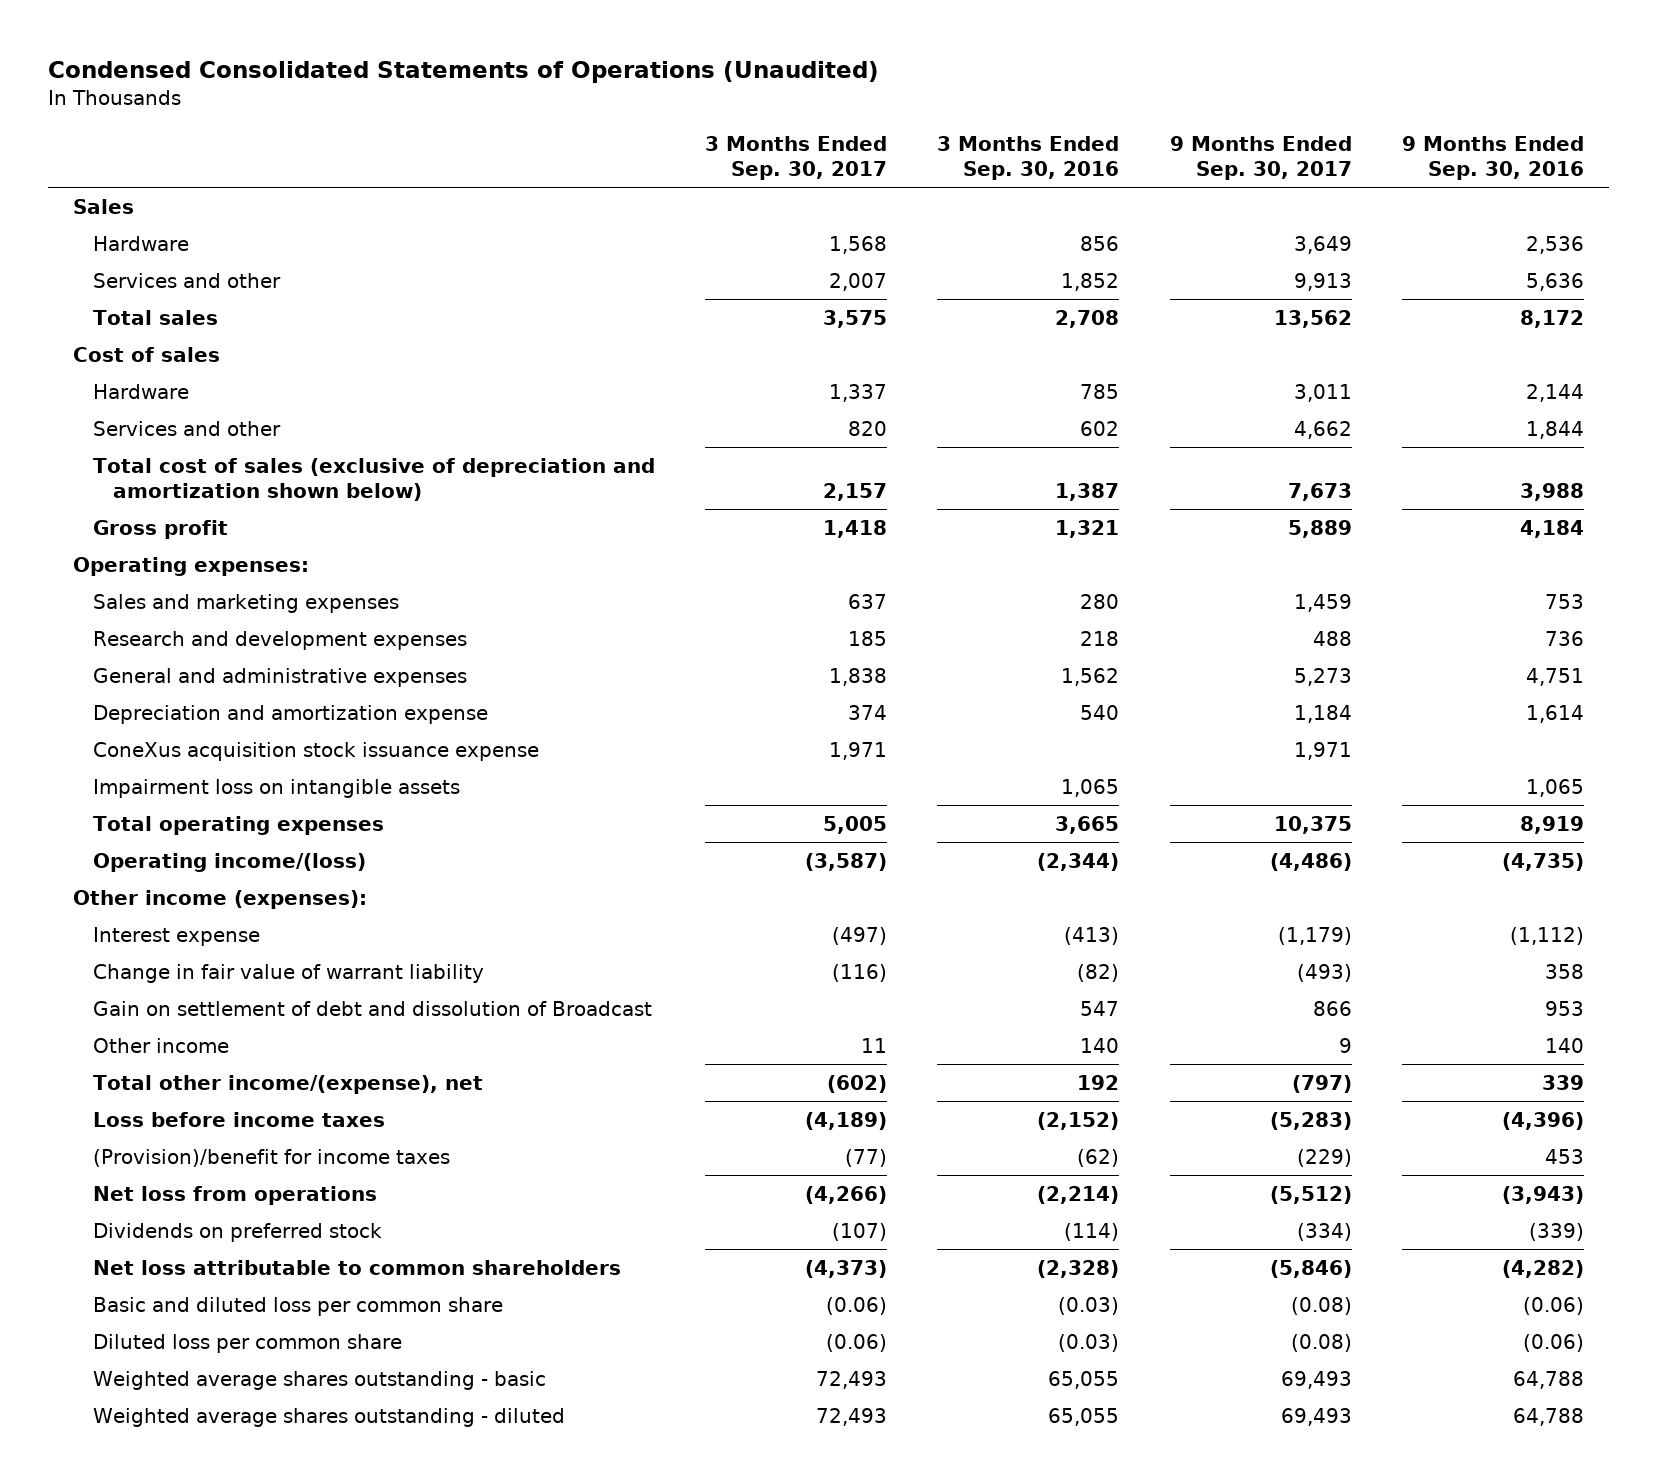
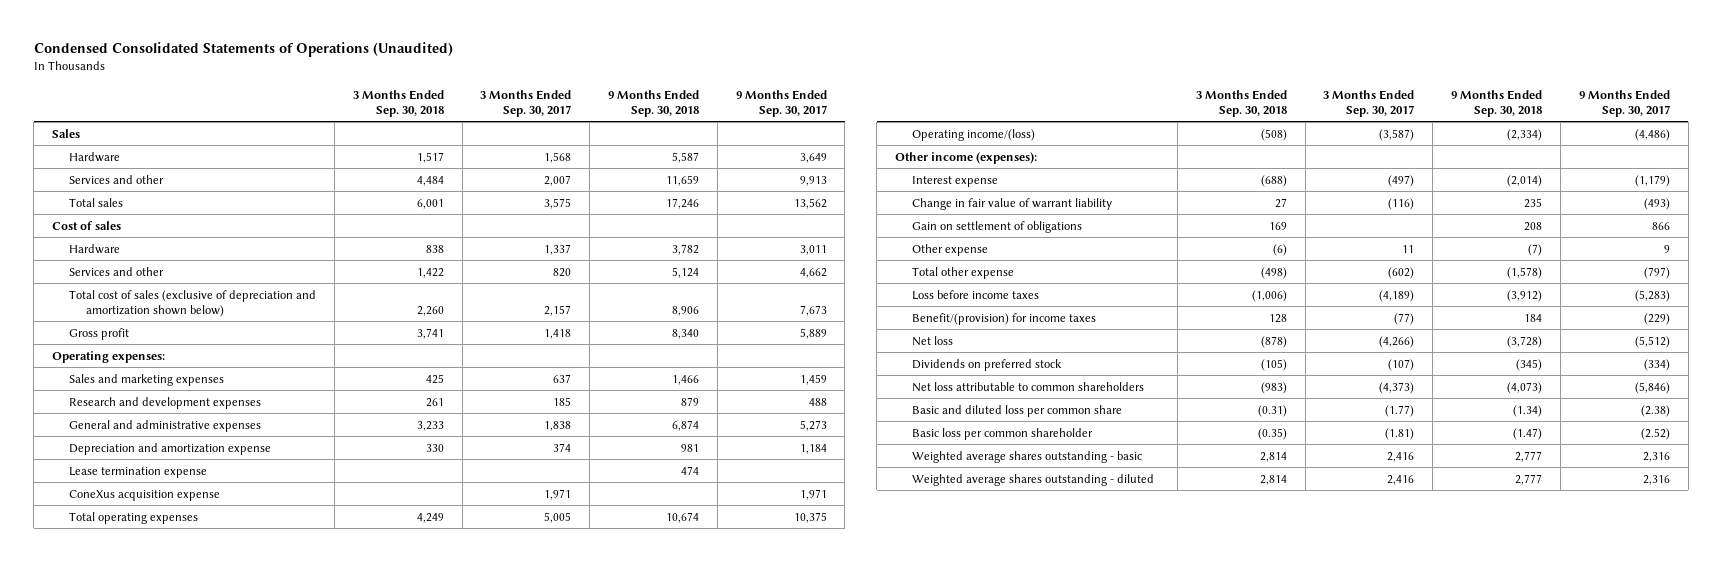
[937,135,1120,180] 3 Months Ended Sep. 30, 2016 -> none
[1401,135,1584,180] 9 Months Ended Sep. 30, 2016 -> none
none -> [352,89,444,117] 3 Months Ended Sep. 30, 2018
none -> [607,89,699,117] 9 Months Ended Sep. 30, 2018
[92,778,460,798] Impairment loss on intangible assets -> none
none -> [69,466,208,478] Lease termination expense
[92,741,539,761] ConeXus acquisition stock issuance expense -> [69,489,221,501] ConeXus acquisition expense
[92,1000,652,1016] Gain on settlement of debt and dissolution of Broadcast -> [912,220,1083,233] Gain on settlement of obligations
[92,1037,229,1053] Other income -> [912,243,989,256] Other expense
[92,1074,483,1094] Total other income/(expense), net -> [912,266,1015,279] Total other expense
[92,1148,450,1167] (Provision)/benefit for income taxes -> [912,312,1097,325] Benefit/(provision) for income taxes
[92,1185,377,1205] Net loss from operations -> [912,335,954,346] Net loss
[92,1333,402,1353] Diluted loss per common share -> none
[826,1296,888,1315] (0.06) -> [1385,404,1415,417] (1.77)
[1290,1296,1352,1315] (0.08) -> [1640,404,1670,417] (2.38)
none -> [912,427,1094,440] Basic loss per common shareholder
[816,1370,888,1389] 72,493 -> [1387,451,1415,462] 2,416
[1280,1370,1352,1389] 69,493 -> [1642,451,1670,462] 2,316
[816,1407,888,1426] 72,493 -> [1387,474,1415,485] 2,416
[1280,1407,1352,1426] 69,493 -> [1642,474,1670,485] 2,316

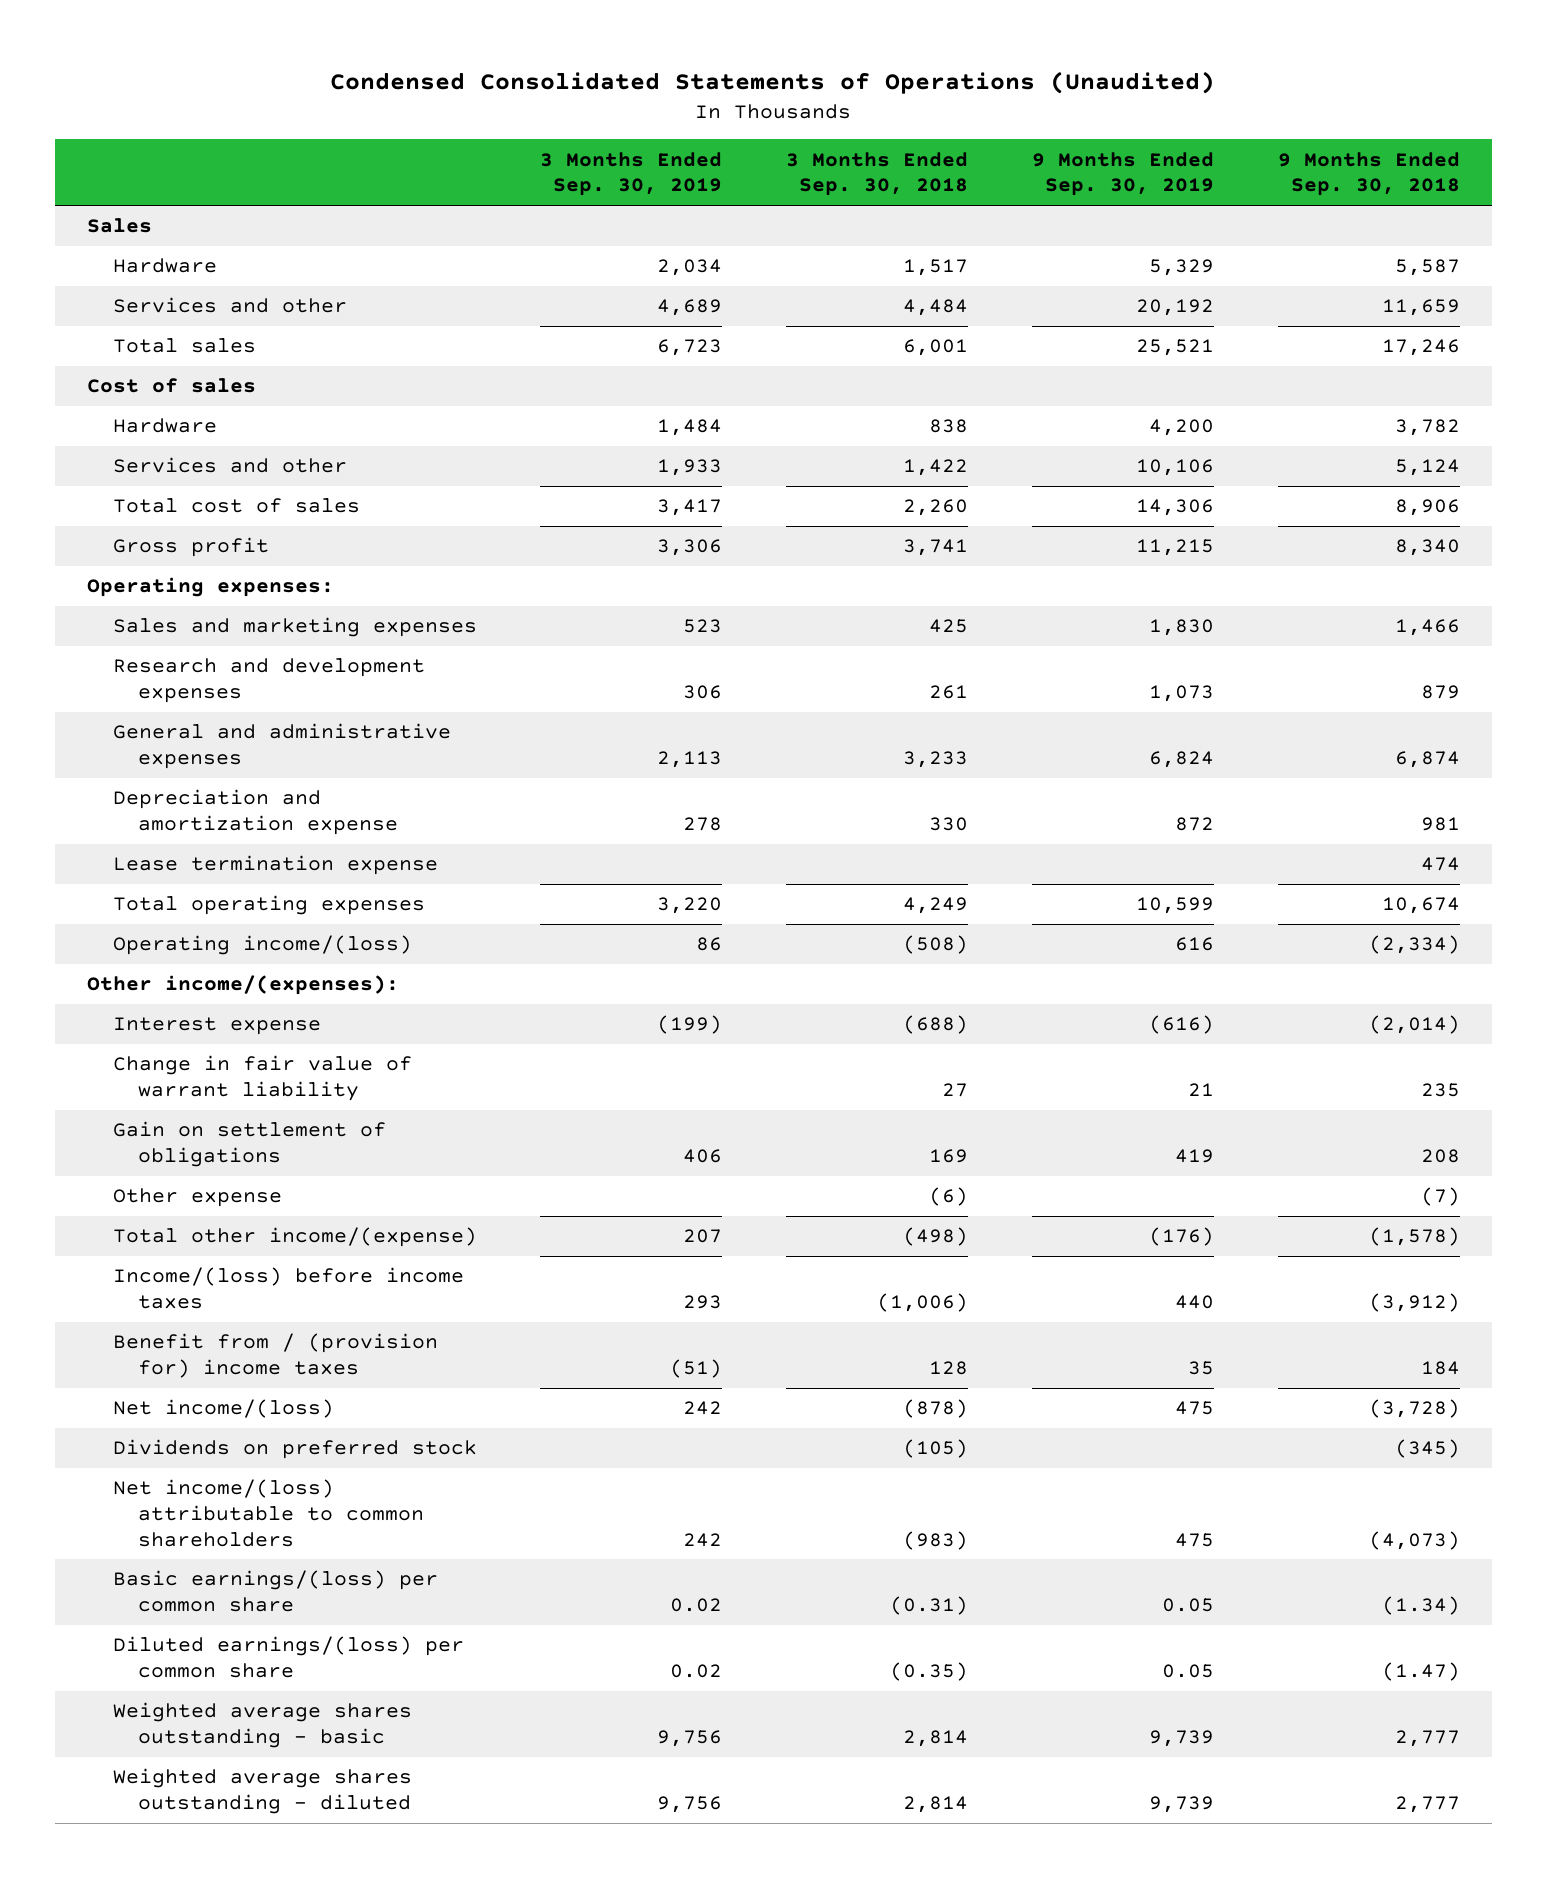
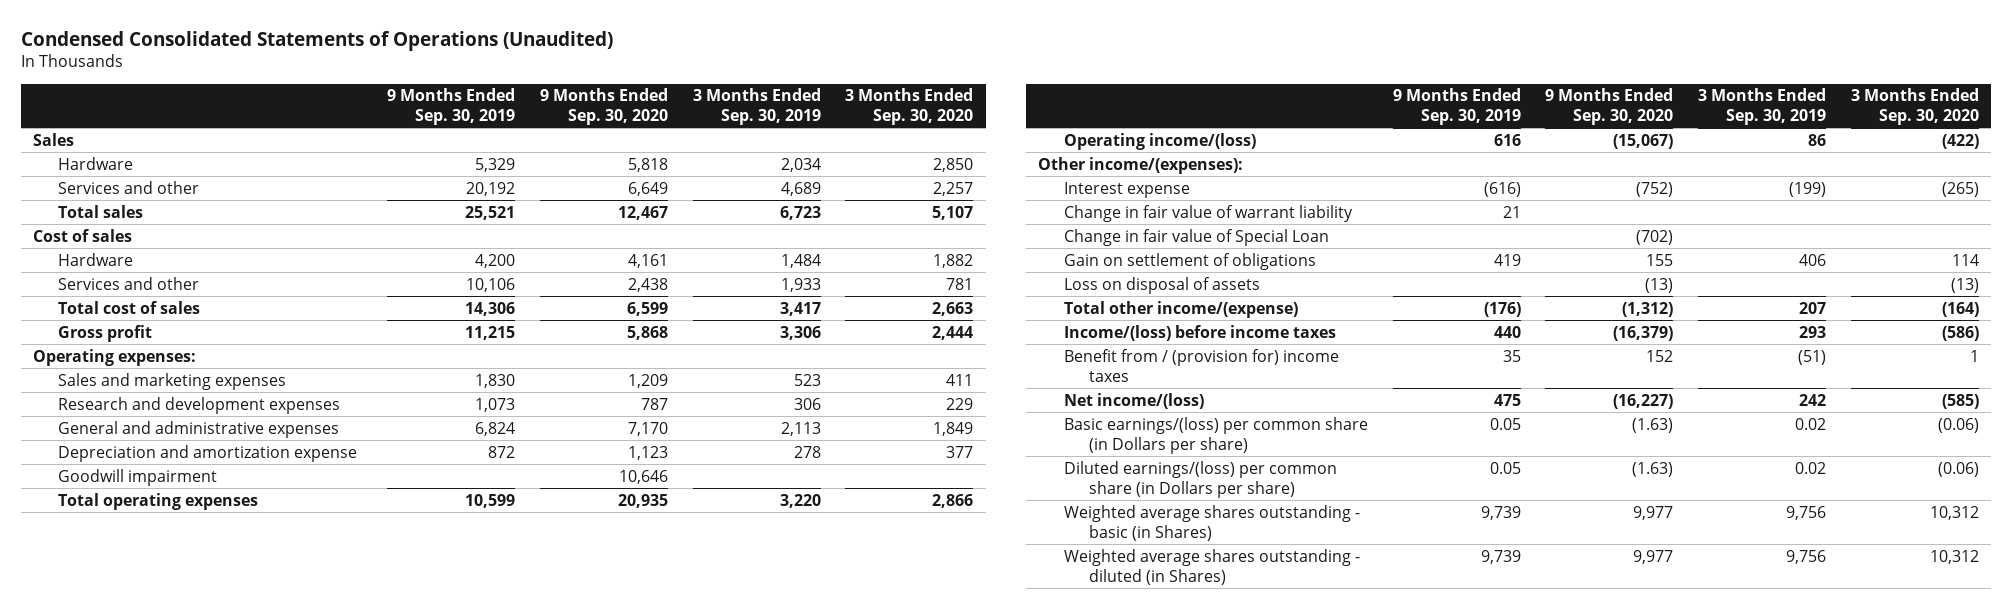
[786,151,969,197] 3 Months Ended Sep. 30, 2018 -> none
[1277,151,1460,197] 9 Months Ended Sep. 30, 2018 -> none
none -> [539,88,668,126] 9 Months Ended Sep. 30, 2020
none -> [845,88,974,126] 3 Months Ended Sep. 30, 2020
[112,855,438,876] Lease termination expense -> none
none -> [58,468,218,486] Goodwill impairment
none -> [1063,228,1329,246] Change in fair value of Special Loan
[112,1188,282,1208] Other expense -> none
none -> [1063,276,1260,294] Loss on disposal of assets
[112,1439,477,1460] Dividends on preferred stock -> none
[112,1479,425,1547] Net income/(loss) attributable to common shareholders -> none
[112,1570,438,1612] Basic earnings/(loss) per common share -> [1063,416,1368,454] Basic earnings/(loss) per common share (in Dollars per share)
[112,1636,464,1678] Diluted earnings/(loss) per common share -> [1063,460,1337,498] Diluted earnings/(loss) per common share (in Dollars per share)
[112,1702,412,1748] Weighted average shares outstanding - basic -> [1063,504,1360,541] Weighted average shares outstanding - basic (in Shares)
[112,1768,412,1814] Weighted average shares outstanding - diluted -> [1063,548,1360,585] Weighted average shares outstanding - diluted (in Shares)

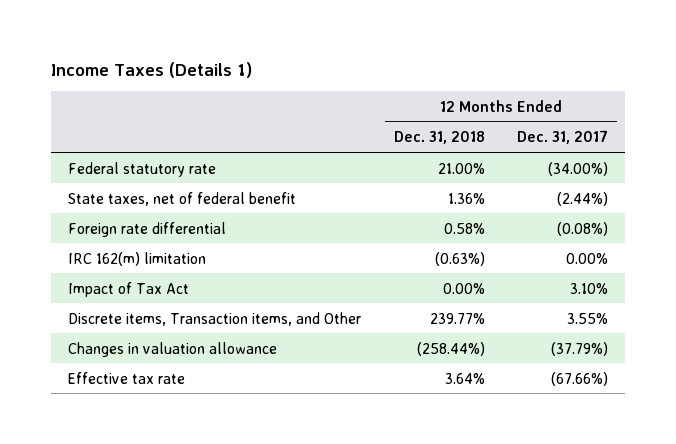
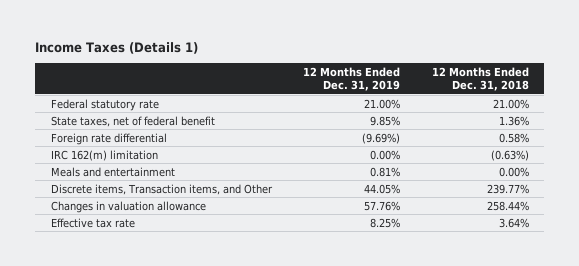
[517,130,609,145] Dec. 31, 2017 -> none
none -> [303,66,401,92] 12 Months Ended Dec. 31, 2019
[67,281,189,297] Impact of Tax Act -> none
none -> [50,166,175,177] Meals and entertainment
[416,341,485,356] (258.44%) -> [486,200,529,211] 258.44%

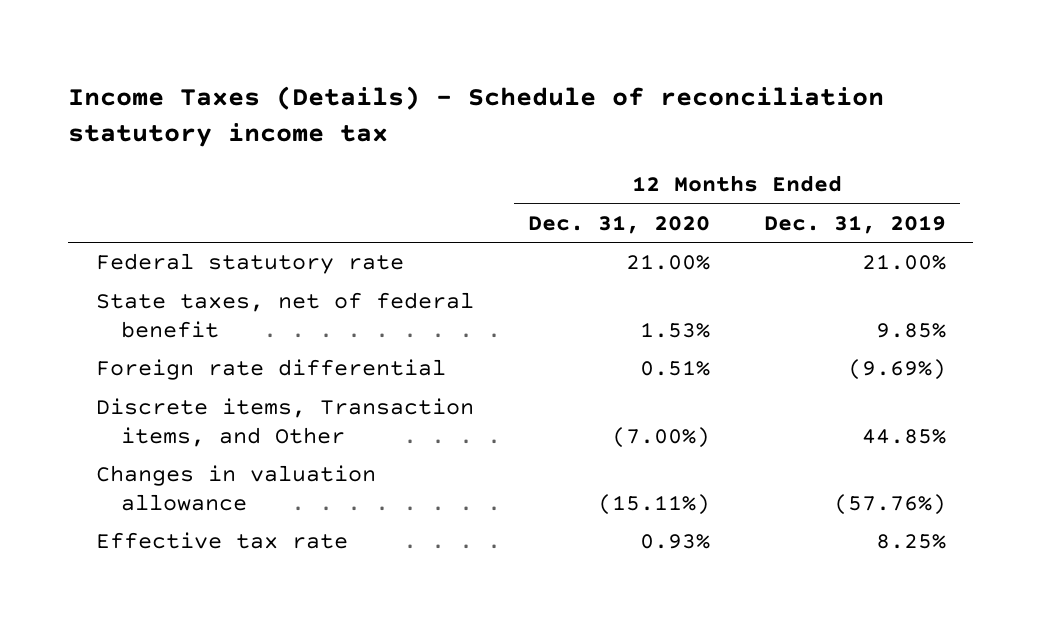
[34,42,198,55] Income Taxes (Details 1) -> [68,85,885,148] Income Taxes (Details) - Schedule of reconciliation statutory income tax
[431,66,529,92] 12 Months Ended Dec. 31, 2018 -> none
none -> [527,214,710,234] Dec. 31, 2020
[50,149,158,161] IRC 162(m) limitation -> none
[50,166,175,177] Meals and entertainment -> none
[364,183,401,194] 44.05% -> [862,428,947,444] 44.85%
[364,200,401,211] 57.76% -> [834,493,947,515] (57.76%)

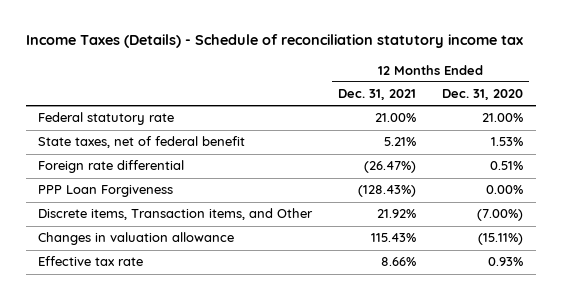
[764,214,947,234] Dec. 31, 2019 -> none
none -> [338,89,417,101] Dec. 31, 2021
none -> [38,185,174,198] PPP Loan Forgiveness

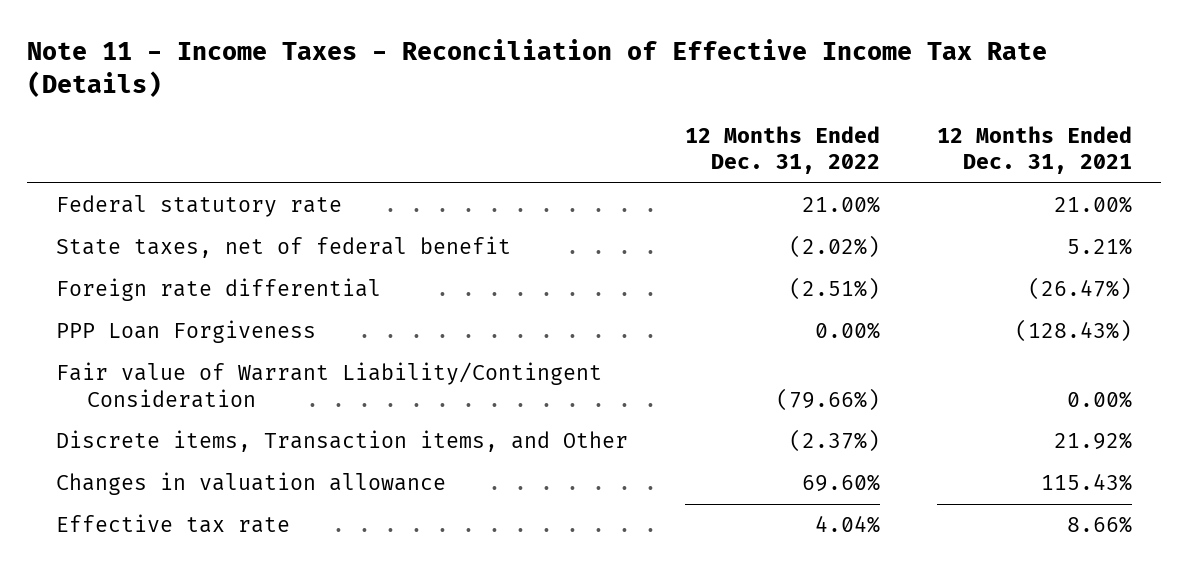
[25,34,523,49] Income Taxes (Details) - Schedule of reconciliation statutory income tax -> [27,39,1048,97] Note 11 - Income Taxes - Reconciliation of Effective Income Tax Rate (Details)
[442,89,524,101] Dec. 31, 2020 -> none
none -> [685,125,881,174] 12 Months Ended Dec. 31, 2022
none -> [55,362,602,408] Fair value of Warrant Liability/Contingent Consideration

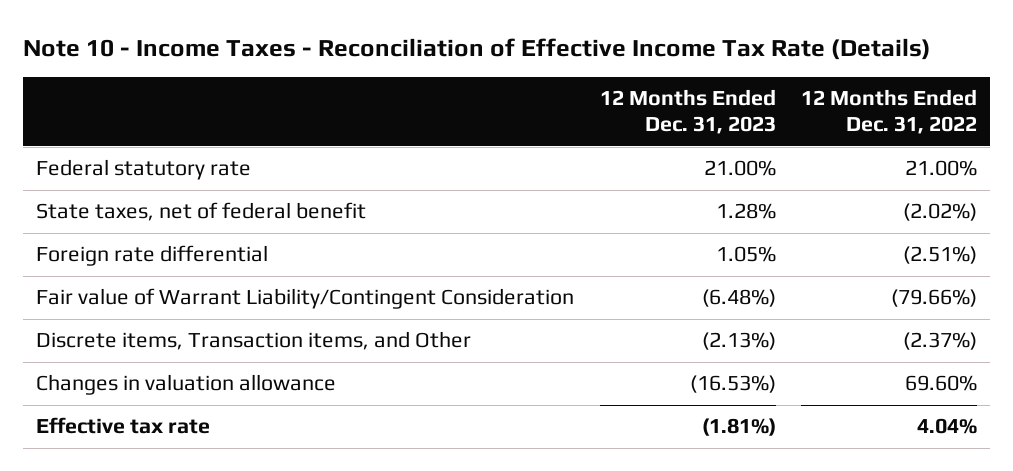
[27,39,1048,97] Note 11 - Income Taxes - Reconciliation of Effective Income Tax Rate (Details) -> [22,37,931,60] Note 10 - Income Taxes - Reconciliation of Effective Income Tax Rate (Details)
[937,125,1133,174] 12 Months Ended Dec. 31, 2021 -> none
none -> [599,89,776,135] 12 Months Ended Dec. 31, 2023
[55,320,316,344] PPP Loan Forgiveness -> none

